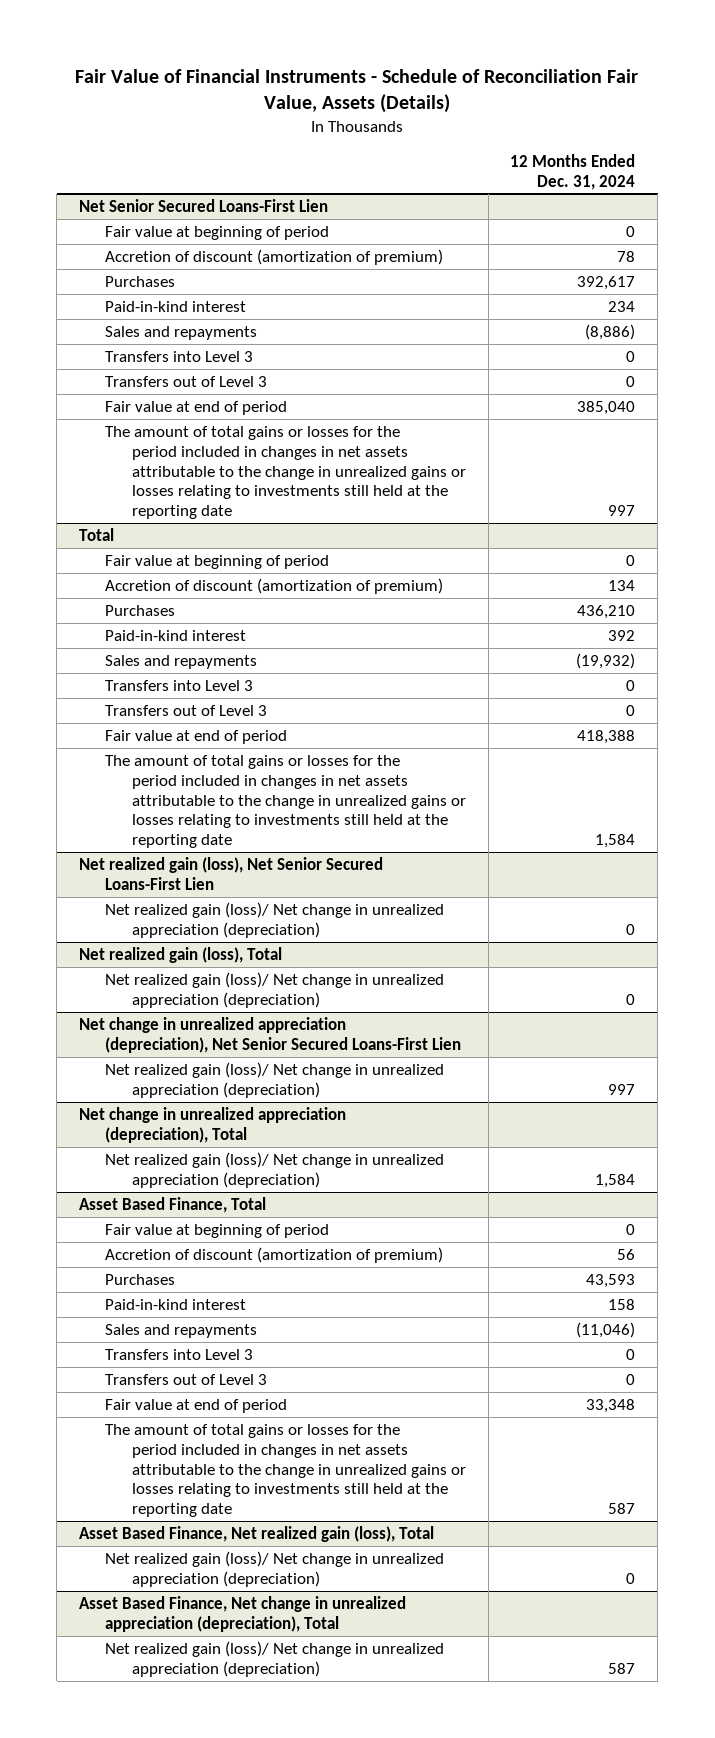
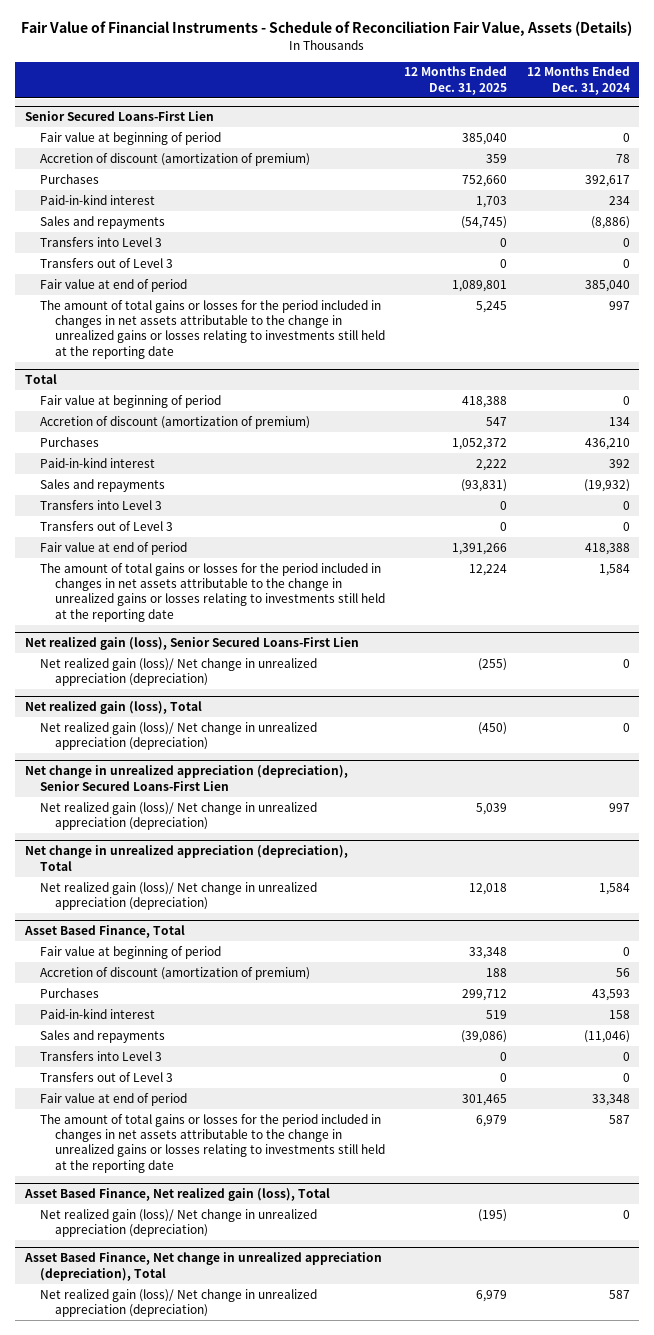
none -> [404,66,508,95] 12 Months Ended Dec. 31, 2025
[79,198,329,212] Net Senior Secured Loans-First Lien -> [24,111,214,122] Senior Secured Loans-First Lien
[79,856,384,890] Net realized gain (loss), Net Senior Secured Loans-First Lien -> [24,637,359,651] Net realized gain (loss), Senior Secured Loans-First Lien
[79,1016,462,1053] Net change in unrealized appreciation (depreciation), Net Senior Secured Loans-First Lien -> [24,765,348,791] Net change in unrealized appreciation (depreciation), Senior Secured Loans-First Lien

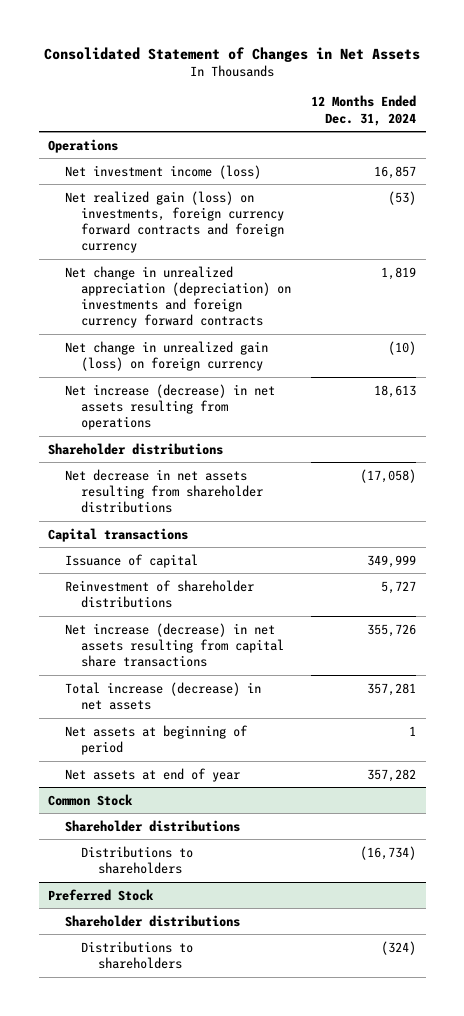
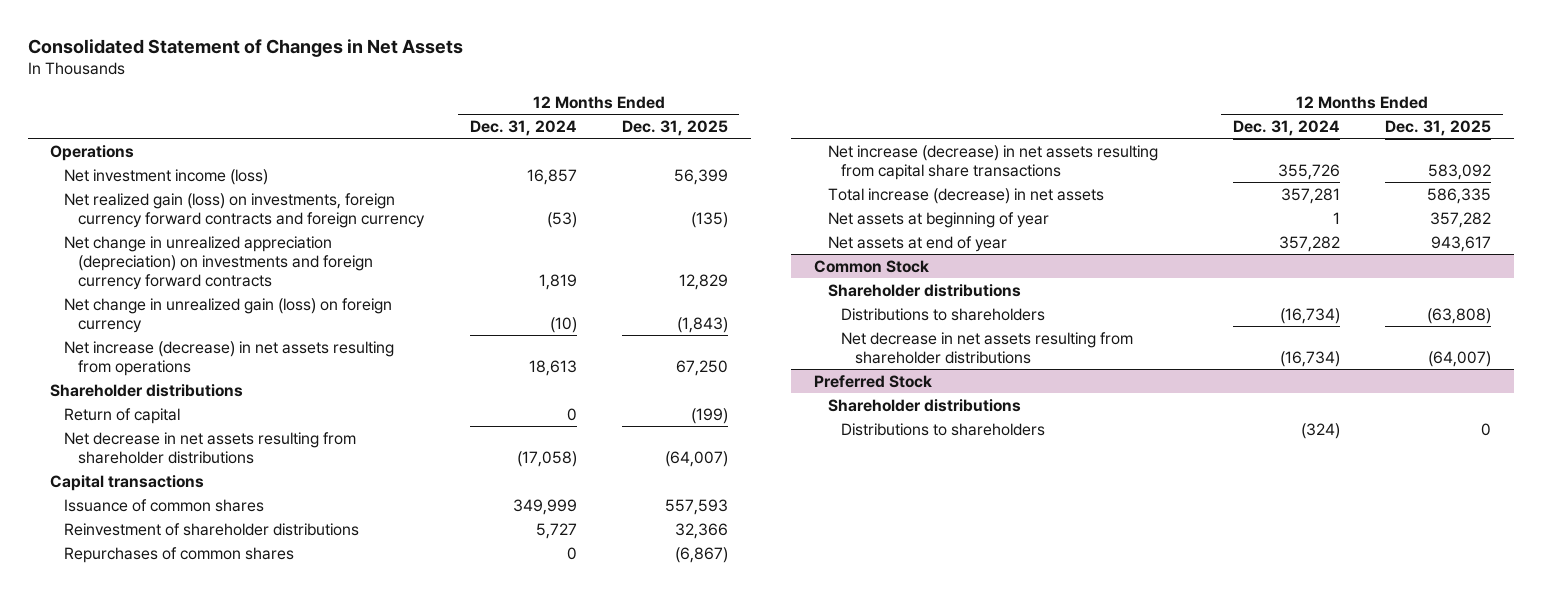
none -> [622,120,729,137] Dec. 31, 2025
none -> [64,407,181,424] Return of capital
[64,553,198,568] Issuance of capital -> [64,498,265,512] Issuance of common shares
none -> [64,546,295,563] Repurchases of common shares
[64,724,248,755] Net assets at beginning of period -> [827,211,1049,228] Net assets at beginning of year
none -> [841,331,1134,364] Net decrease in net assets resulting from shareholder distributions

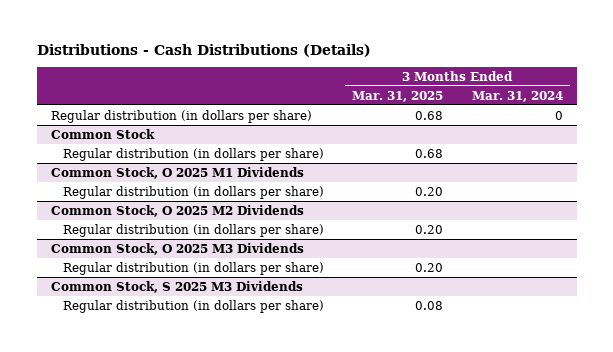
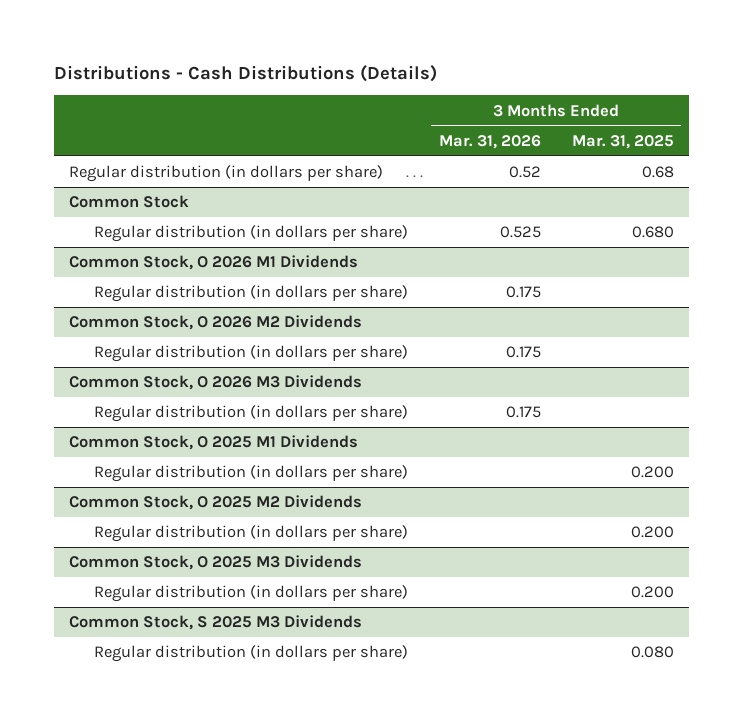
[471,90,563,102] Mar. 31, 2024 -> none
none -> [438,134,541,149] Mar. 31, 2026
[415,148,444,158] 0.68 -> [631,226,674,239] 0.680
none -> [69,255,359,271] Common Stock, O 2026 M1 Dividends
none -> [93,285,408,303] Regular distribution (in dollars per share)
none -> [69,315,363,331] Common Stock, O 2026 M2 Dividends
none -> [93,345,408,363] Regular distribution (in dollars per share)
none -> [69,375,363,391] Common Stock, O 2026 M3 Dividends
none -> [93,405,408,423] Regular distribution (in dollars per share)
[415,186,444,196] 0.20 -> [630,466,674,479] 0.200
[415,224,444,234] 0.20 -> [630,526,674,539] 0.200
[415,262,444,272] 0.20 -> [630,586,674,599] 0.200
[415,300,444,310] 0.08 -> [630,646,674,659] 0.080

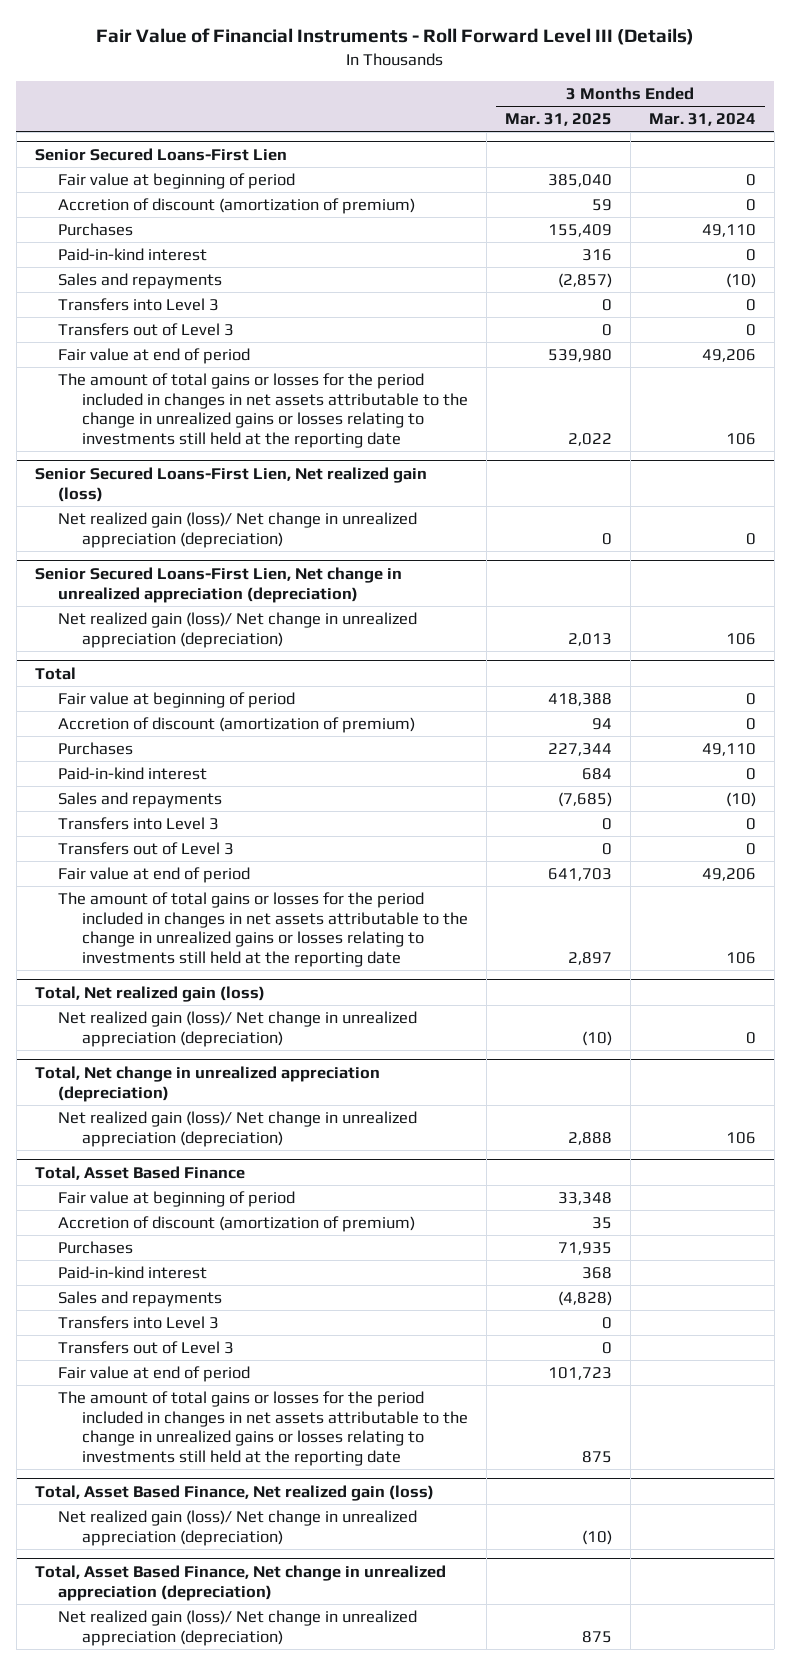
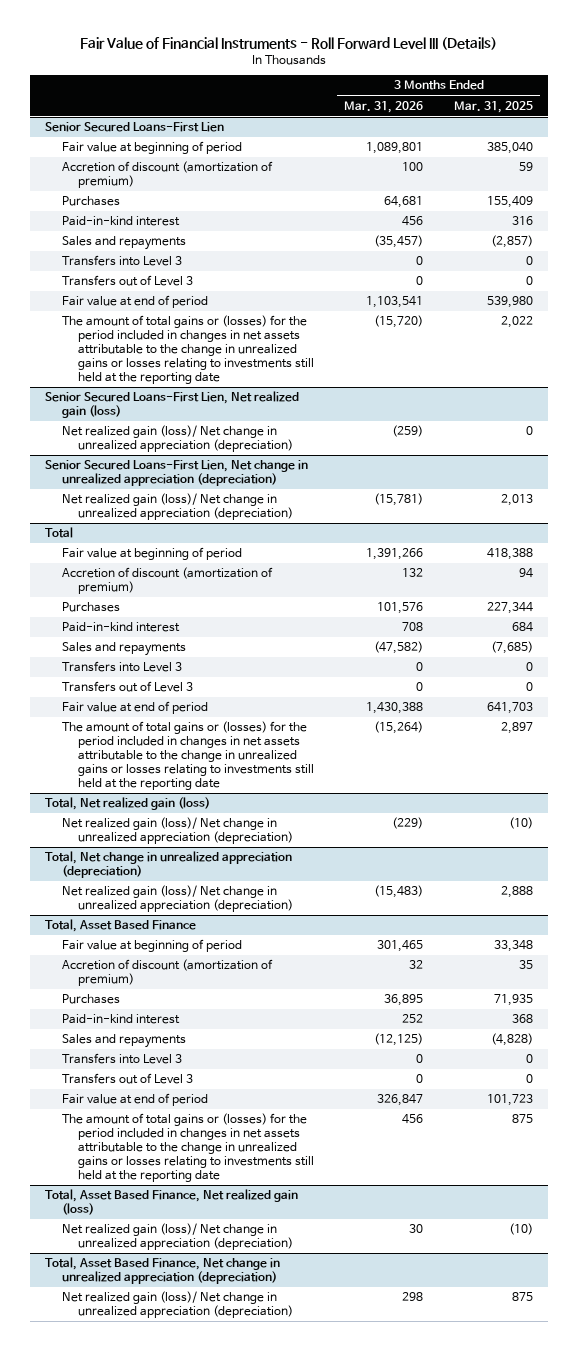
[648,113,756,127] Mar. 31, 2024 -> none
none -> [344,100,424,113] Mar. 31, 2026
[58,372,468,449] The amount of total gains or losses for the period included in changes in net assets attributable to the change in unrealized gains or losses relating to investments still held at the reporting date -> [61,315,315,384] The amount of total gains or (losses) for the period included in changes in net assets attributable to the change in unrealized gains or losses relating to investments still held at the reporting date
[58,891,468,968] The amount of total gains or losses for the period included in changes in net assets attributable to the change in unrealized gains or losses relating to investments still held at the reporting date -> [61,721,315,790] The amount of total gains or (losses) for the period included in changes in net assets attributable to the change in unrealized gains or losses relating to investments still held at the reporting date
[58,1390,468,1467] The amount of total gains or losses for the period included in changes in net assets attributable to the change in unrealized gains or losses relating to investments still held at the reporting date -> [61,1113,315,1182] The amount of total gains or (losses) for the period included in changes in net assets attributable to the change in unrealized gains or losses relating to investments still held at the reporting date

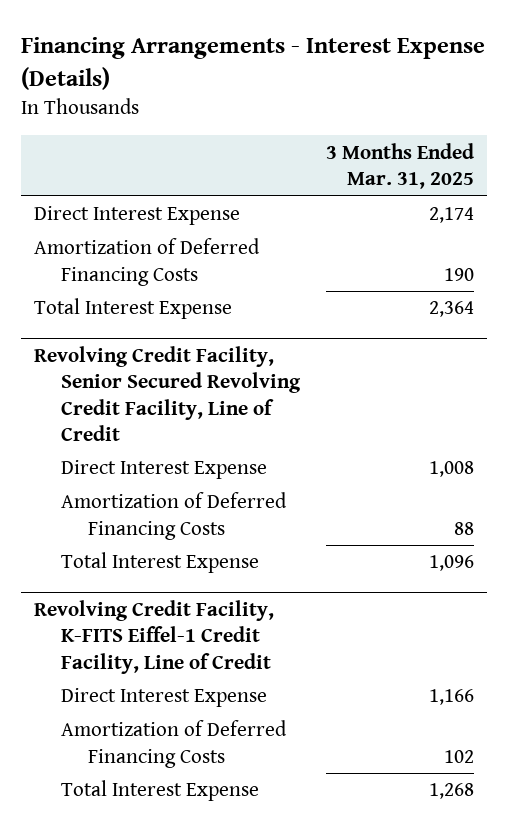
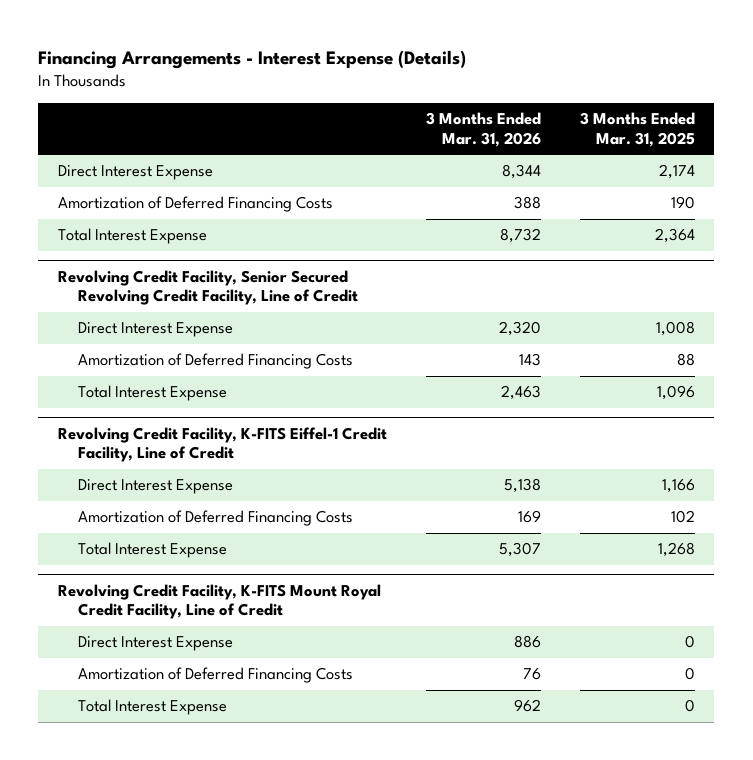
none -> [425,112,541,147] 3 Months Ended Mar. 31, 2026
none -> [57,584,381,620] Revolving Credit Facility, K-FITS Mount Royal Credit Facility, Line of Credit
none -> [77,636,233,652] Direct Interest Expense
none -> [77,667,353,684] Amortization of Deferred Financing Costs
none -> [77,699,227,716] Total Interest Expense

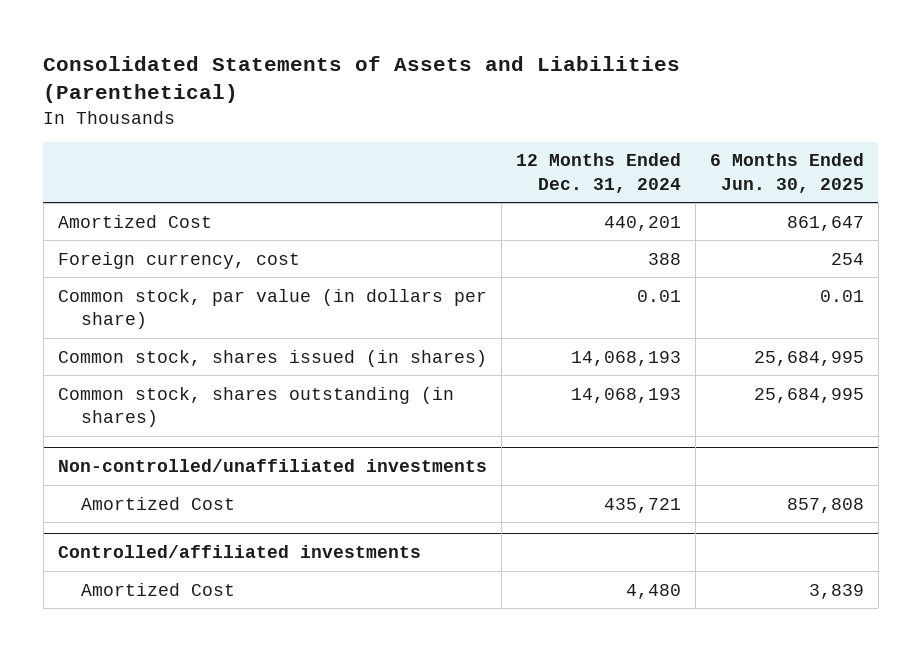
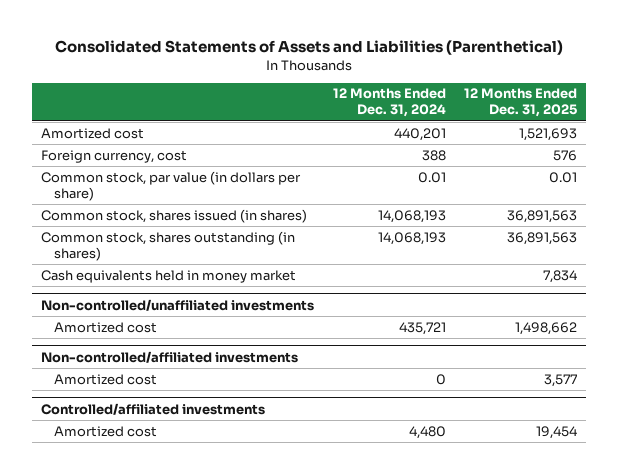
[709,153,864,193] 6 Months Ended Jun. 30, 2025 -> none
none -> [464,88,578,118] 12 Months Ended Dec. 31, 2025
[57,214,212,228] Amortized Cost -> [41,127,145,139] Amortized cost
none -> [41,269,297,283] Cash equivalents held in money market
[80,496,235,510] Amortized Cost -> [54,321,158,333] Amortized cost
none -> [41,350,299,363] Non-controlled/affiliated investments
none -> [54,373,158,385] Amortized cost
[80,582,235,596] Amortized Cost -> [54,425,158,437] Amortized cost

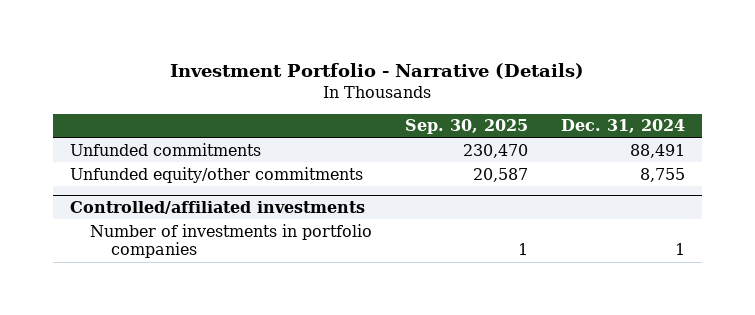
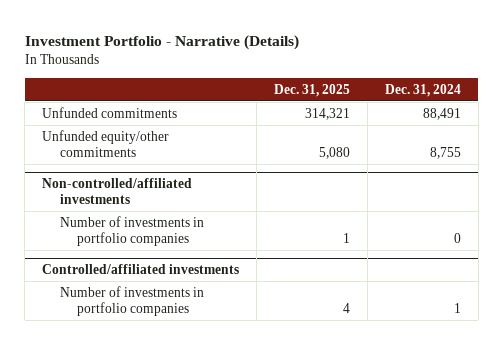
[405,119,529,135] Sep. 30, 2025 -> none
none -> [274,83,351,97] Dec. 31, 2025
none -> [42,177,193,205] Non-controlled/affiliated investments
none -> [59,215,204,247] Number of investments in portfolio companies

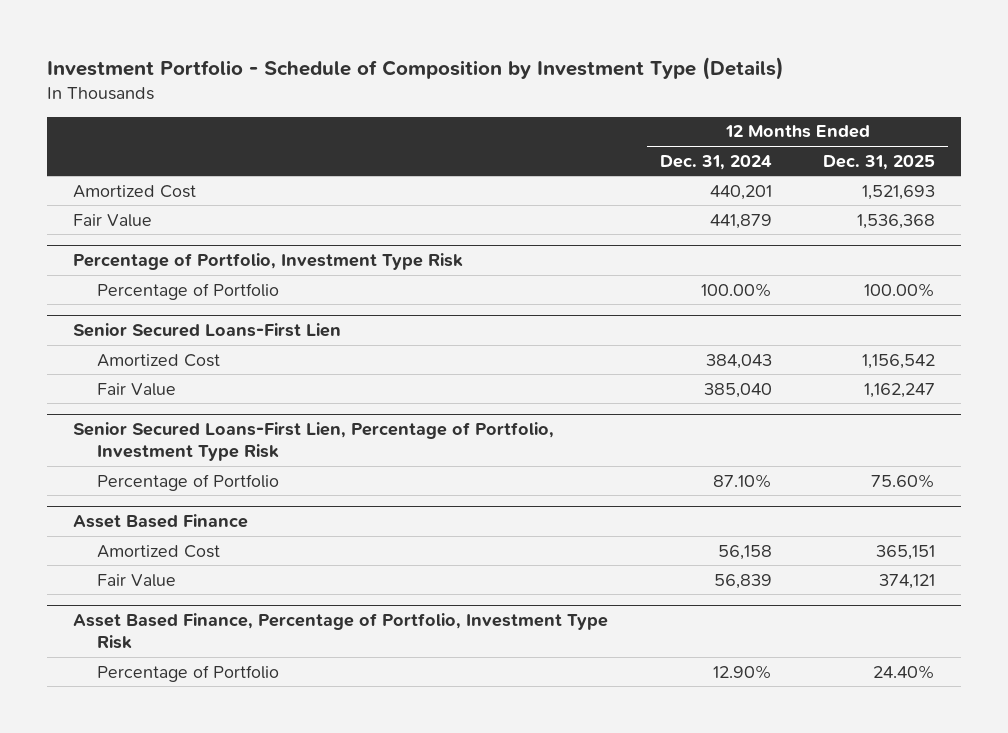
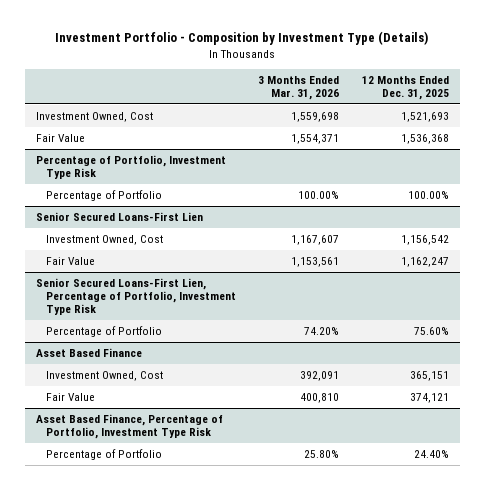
[46,56,784,80] Investment Portfolio - Schedule of Composition by Investment Type (Details) -> [55,31,429,46] Investment Portfolio - Composition by Investment Type (Details)
[659,154,772,170] Dec. 31, 2024 -> none
none -> [258,75,340,101] 3 Months Ended Mar. 31, 2026
[72,184,196,198] Amortized Cost -> [35,111,153,122] Investment Owned, Cost
[97,353,221,367] Amortized Cost -> [45,234,163,245] Investment Owned, Cost
[97,544,221,558] Amortized Cost -> [45,370,163,381] Investment Owned, Cost

